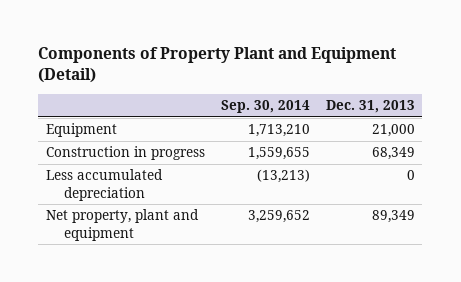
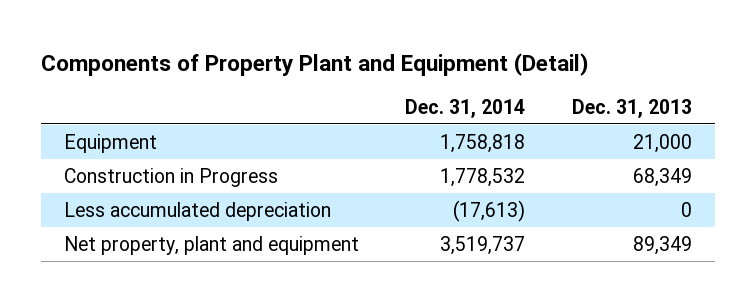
[220,99,310,113] Sep. 30, 2014 -> none
none -> [405,99,526,119] Dec. 31, 2014
[46,146,206,161] Construction in progress -> [63,167,278,187] Construction in Progress

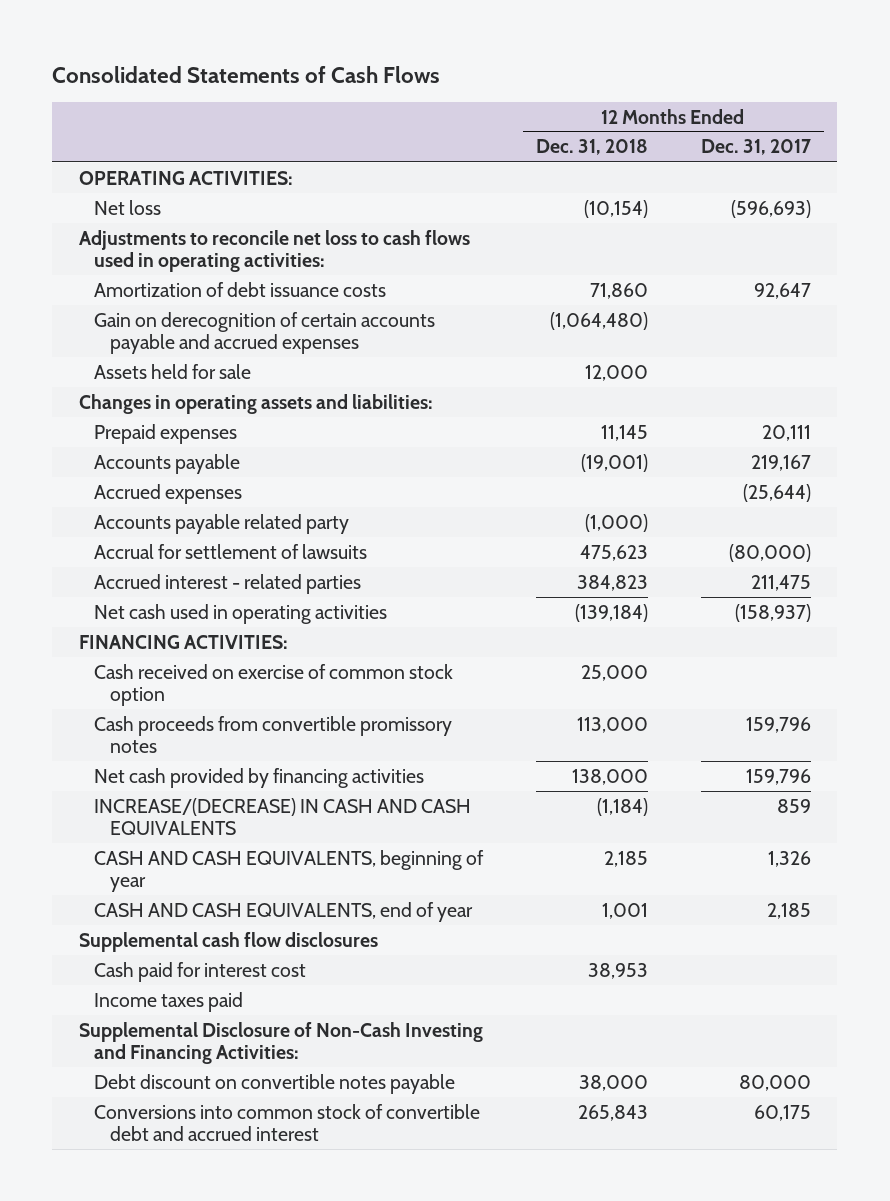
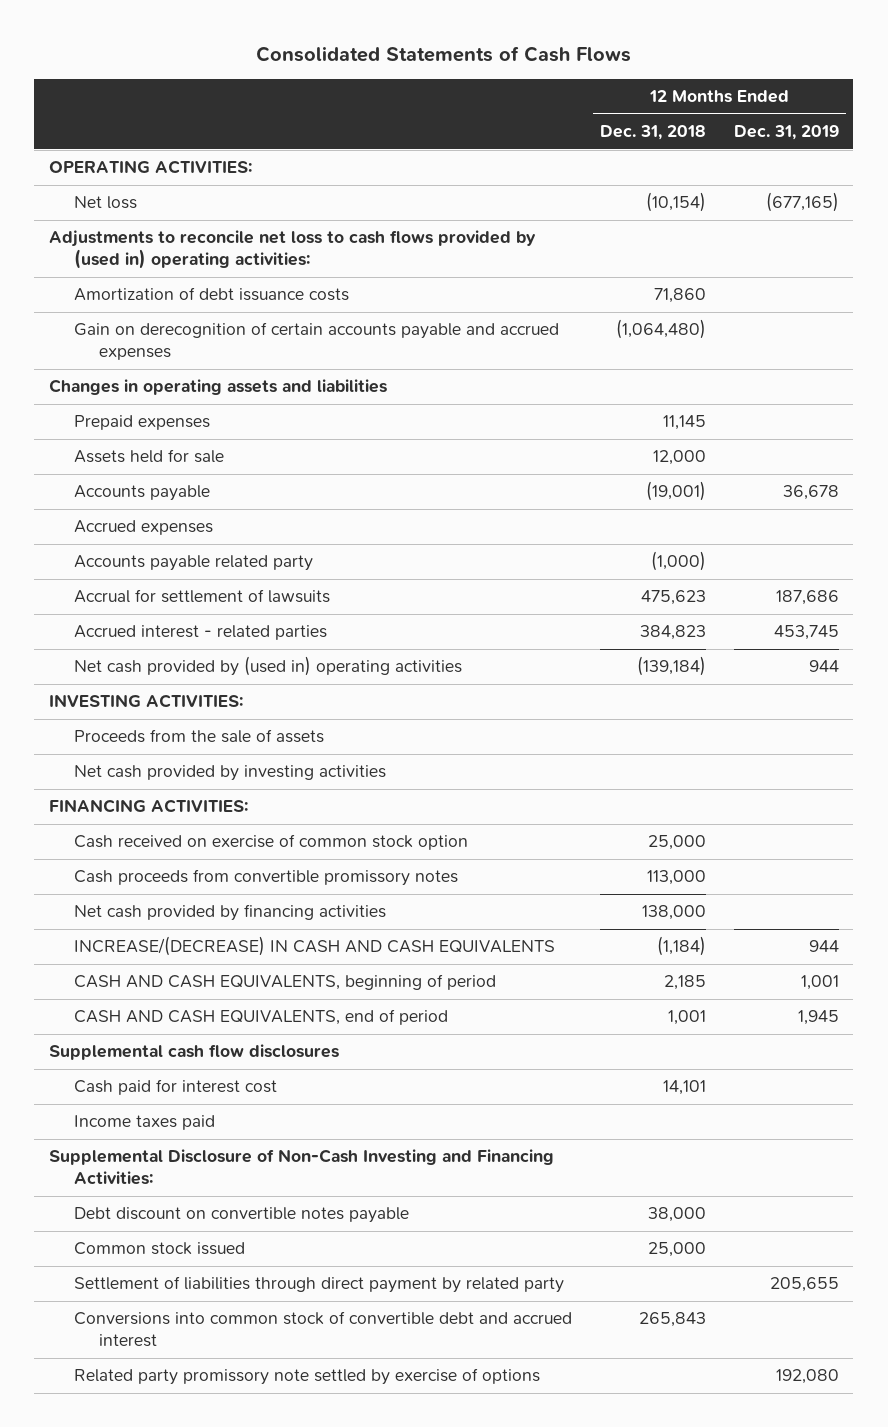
[700,139,811,156] Dec. 31, 2017 -> none
none -> [734,125,840,141] Dec. 31, 2019
[78,229,470,273] Adjustments to reconcile net loss to cash flows used in operating activities: -> [48,230,536,270] Adjustments to reconcile net loss to cash flows provided by (used in) operating activities:
[78,393,433,414] Changes in operating assets and liabilities: -> [48,379,387,396] Changes in operating assets and liabilities
[94,363,252,379] Assets held for sale -> [73,449,224,464] Assets held for sale
[94,603,388,624] Net cash used in operating activities -> [73,656,462,677] Net cash provided by (used in) operating activities
none -> [48,694,243,709] INVESTING ACTIVITIES:
none -> [73,729,324,744] Proceeds from the sale of assets
none -> [73,765,386,782] Net cash provided by investing activities
[94,849,485,893] CASH AND CASH EQUIVALENTS, beginning of year -> [73,974,496,991] CASH AND CASH EQUIVALENTS, beginning of period
[94,901,474,922] CASH AND CASH EQUIVALENTS, end of year -> [73,1009,448,1026] CASH AND CASH EQUIVALENTS, end of period
[587,962,648,979] 38,953 -> [662,1080,706,1096] 14,101
none -> [73,1242,245,1256] Common stock issued
none -> [73,1276,564,1294] Settlement of liabilities through direct payment by related party
none -> [73,1368,540,1386] Related party promissory note settled by exercise of options

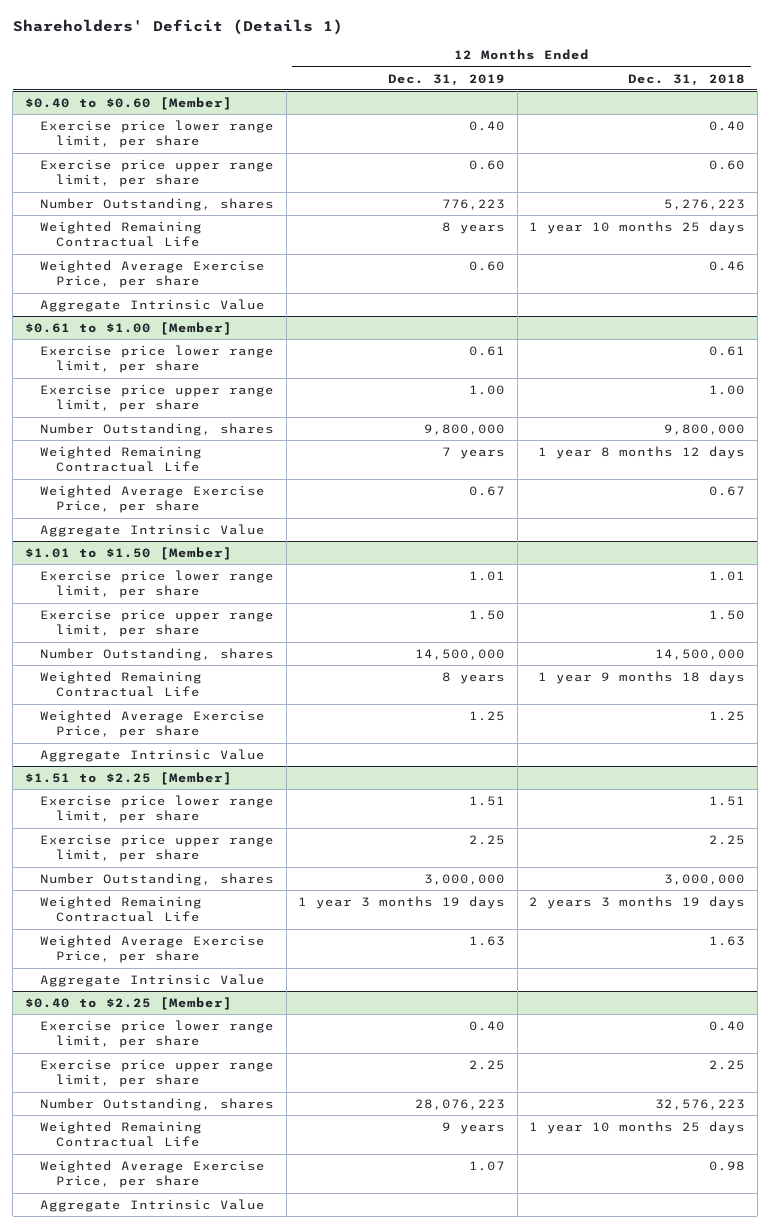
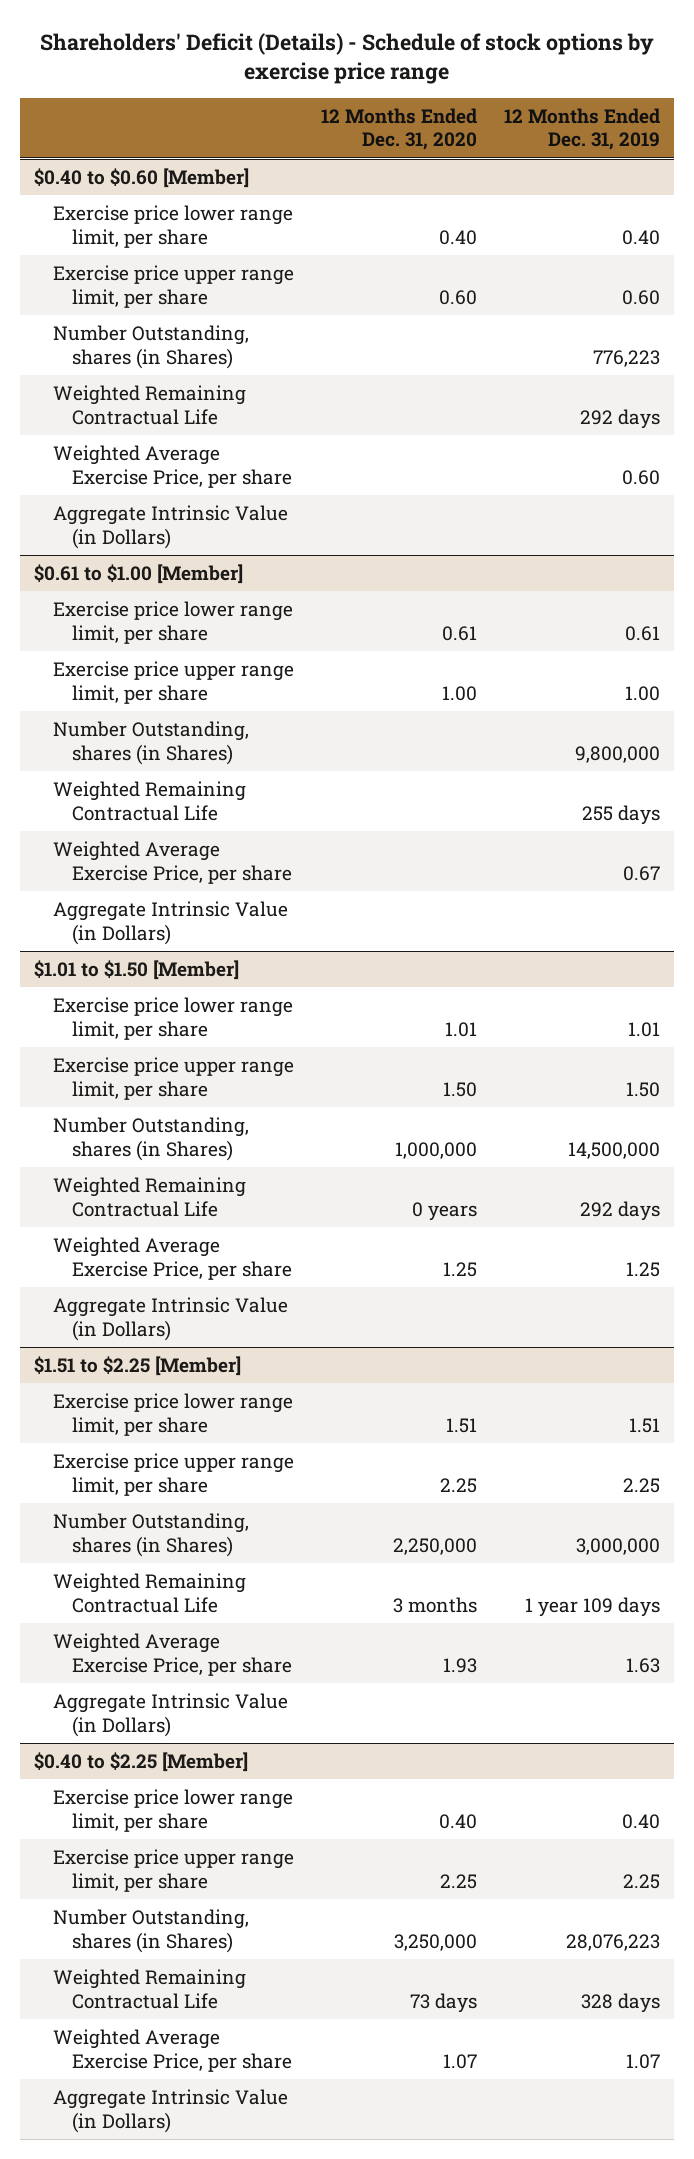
[12,19,343,36] Shareholders' Deficit (Details 1) -> [39,32,654,84] Shareholders' Deficit (Details) - Schedule of stock options by exercise price range
[628,73,746,86] Dec. 31, 2018 -> none
none -> [320,107,477,151] 12 Months Ended Dec. 31, 2020
[40,197,275,211] Number Outstanding, shares -> [52,324,249,369] Number Outstanding, shares (in Shares)
[442,221,506,234] 8 years -> [579,408,660,429] 292 days
[40,298,266,312] Aggregate Intrinsic Value -> [52,504,288,549] Aggregate Intrinsic Value (in Dollars)
[40,422,275,436] Number Outstanding, shares -> [52,720,249,765] Number Outstanding, shares (in Shares)
[442,446,506,459] 7 years -> [581,804,660,825] 255 days
[40,523,266,537] Aggregate Intrinsic Value -> [52,900,288,945] Aggregate Intrinsic Value (in Dollars)
[40,647,275,661] Number Outstanding, shares -> [52,1116,249,1161] Number Outstanding, shares (in Shares)
[442,671,506,684] 8 years -> [579,1200,660,1221] 292 days
[40,748,266,762] Aggregate Intrinsic Value -> [52,1296,288,1341] Aggregate Intrinsic Value (in Dollars)
[40,872,275,886] Number Outstanding, shares -> [52,1512,249,1557] Number Outstanding, shares (in Shares)
[298,895,506,909] 1 year 3 months 19 days -> [524,1596,660,1617] 1 year 109 days
[40,973,266,987] Aggregate Intrinsic Value -> [52,1692,288,1737] Aggregate Intrinsic Value (in Dollars)
[40,1097,275,1111] Number Outstanding, shares -> [52,1908,249,1953] Number Outstanding, shares (in Shares)
[442,1121,506,1134] 9 years -> [580,1992,660,2013] 328 days
[40,1198,266,1212] Aggregate Intrinsic Value -> [52,2088,288,2133] Aggregate Intrinsic Value (in Dollars)

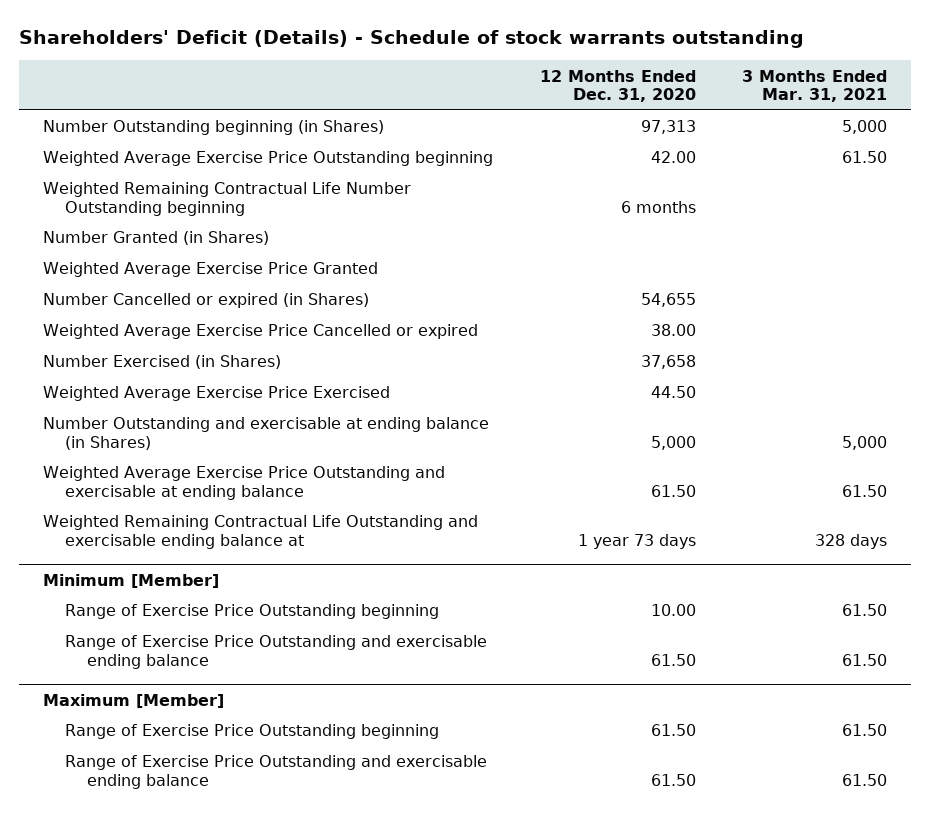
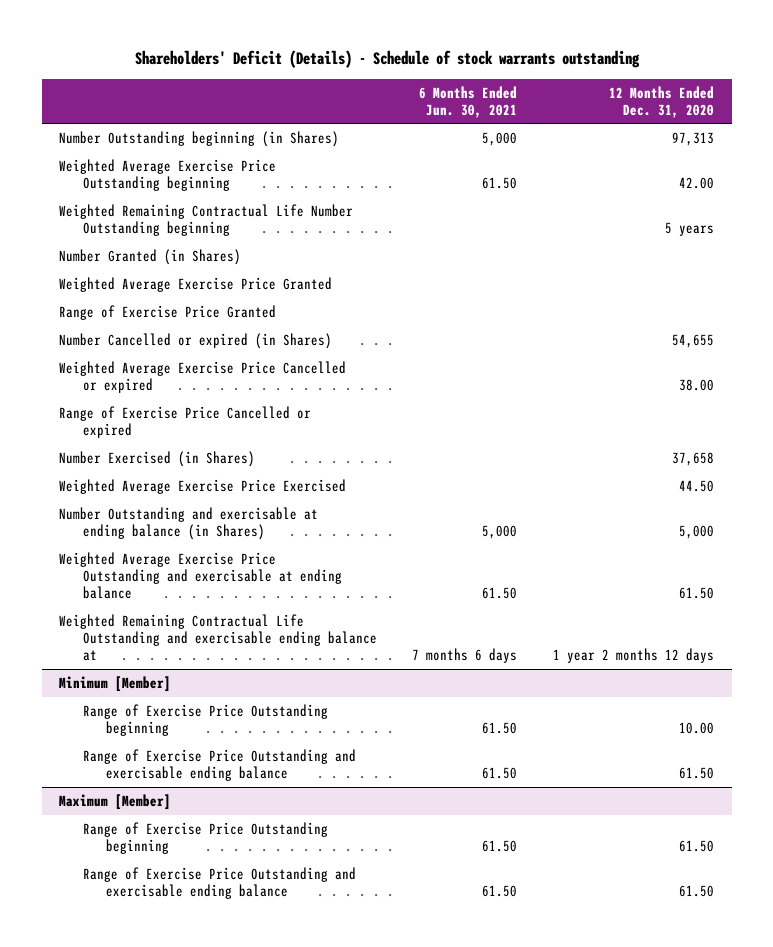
[742,69,888,103] 3 Months Ended Mar. 31, 2021 -> none
none -> [419,85,518,118] 6 Months Ended Jun. 30, 2021
[620,200,696,213] 6 months -> [664,221,714,236] 5 years
none -> [59,304,277,320] Range of Exercise Price Granted
none -> [59,405,312,438] Range of Exercise Price Cancelled or expired
[577,533,696,549] 1 year 73 days -> [552,647,714,663] 1 year 2 months 12 days

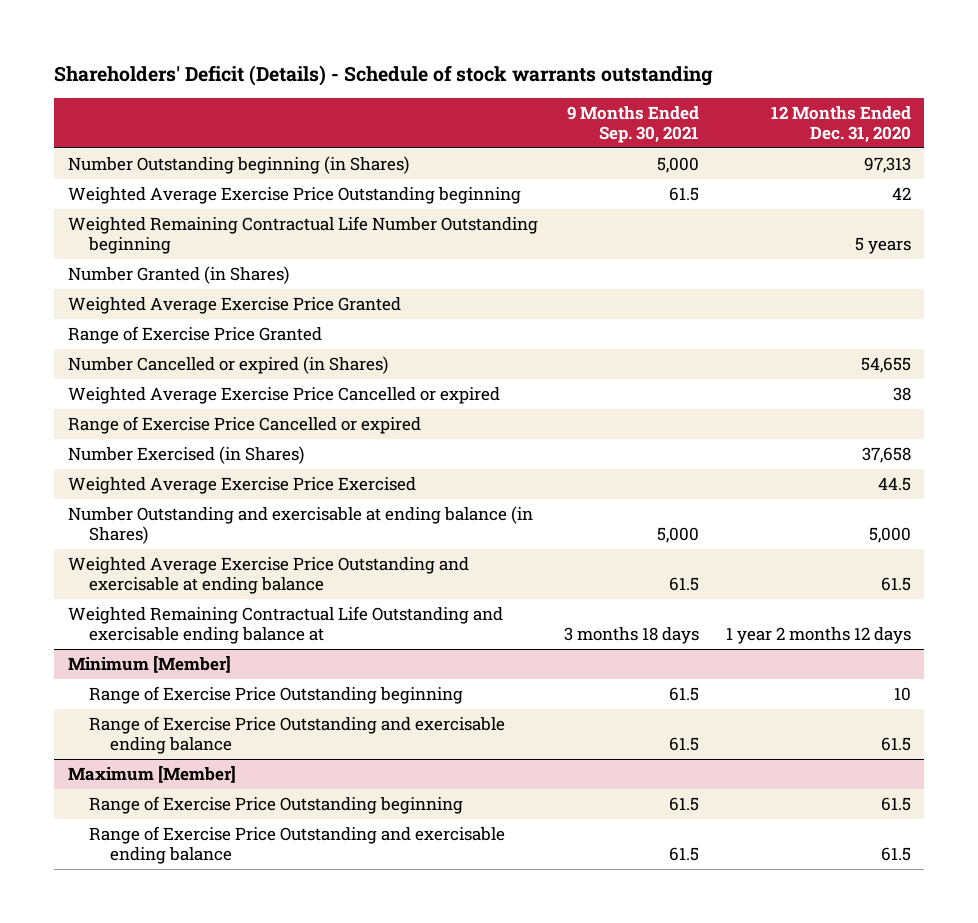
[419,85,518,118] 6 Months Ended Jun. 30, 2021 -> none
none -> [567,105,700,143] 9 Months Ended Sep. 30, 2021
[678,176,714,189] 42.00 -> [891,187,911,201] 42
[678,378,714,391] 38.00 -> [892,387,911,402] 38
[678,479,714,492] 44.50 -> [877,477,911,492] 44.5
[678,586,714,599] 61.50 -> [880,577,911,592] 61.5
[678,721,714,734] 10.00 -> [893,687,911,702] 10
[678,766,714,779] 61.50 -> [880,737,911,752] 61.5
[678,839,714,852] 61.50 -> [880,797,911,812] 61.5
[678,884,714,897] 61.50 -> [880,847,911,862] 61.5

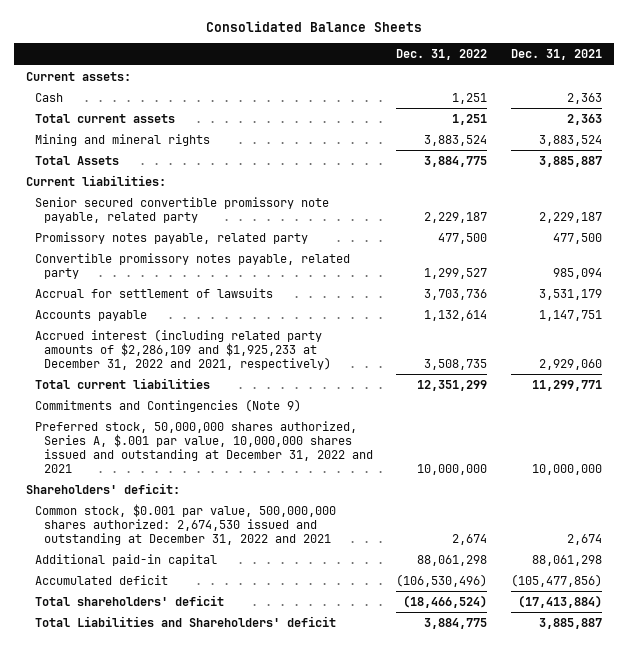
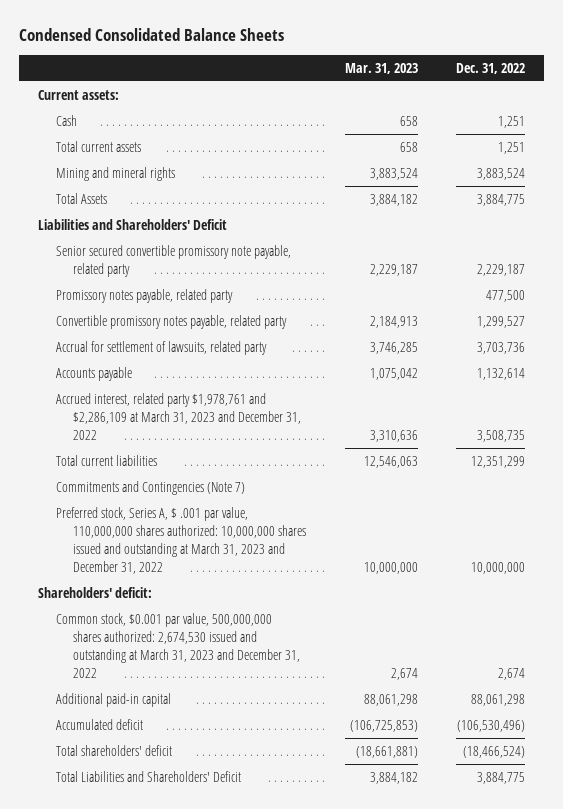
[206,20,423,32] Consolidated Balance Sheets -> [19,28,285,42] Condensed Consolidated Balance Sheets
[511,49,603,61] Dec. 31, 2021 -> none
none -> [344,63,418,75] Mar. 31, 2023
[26,174,167,186] Current liabilities: -> none
none -> [38,218,228,230] Liabilities and Shareholders' Deficit
[34,287,273,298] Accrual for settlement of lawsuits -> [55,340,267,355] Accrual for settlement of lawsuits, related party
[34,328,331,370] Accrued interest (including related party amounts of $2,286,109 and $1,925,233 at December 31, 2022 and 2021, respectively) -> [55,392,302,440] Accrued interest, related party $1,978,761 and $2,286,109 at March 31, 2023 and December 31, 2022
[34,398,301,412] Commitments and Contingencies (Note 9) -> [55,480,245,495] Commitments and Contingencies (Note 7)
[34,420,373,473] Preferred stock, 50,000,000 shares authorized, Series A, $.001 par value, 10,000,000 shares issued and outstanding at December 31, 2022 and 2021 -> [55,506,307,574] Preferred stock, Series A, $ .001 par value, 110,000,000 shares authorized: 10,000,000 shares issued and outstanding at March 31, 2023 and December 31, 2022
[34,503,336,545] Common stock, $0.001 par value, 500,000,000 shares authorized: 2,674,530 issued and outstanding at December 31, 2022 and 2021 -> [55,612,301,678] Common stock, $0.001 par value, 500,000,000 shares authorized: 2,674,530 issued and outstanding at March 31, 2023 and December 31, 2022
[34,615,336,627] Total Liabilities and Shareholders' deficit -> [55,770,241,782] Total Liabilities and Shareholders' Deficit

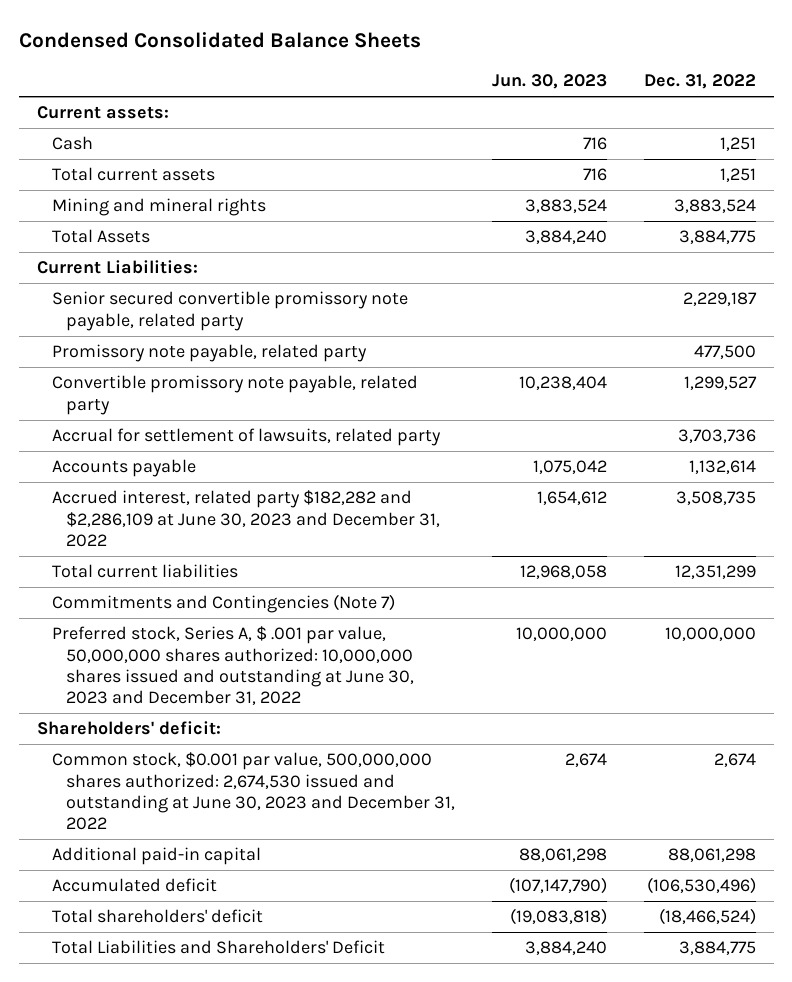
[344,63,418,75] Mar. 31, 2023 -> none
none -> [492,74,608,90] Jun. 30, 2023
[38,218,228,230] Liabilities and Shareholders' Deficit -> none
none -> [36,260,198,275] Current Liabilities:
[55,288,233,303] Promissory notes payable, related party -> [51,344,367,363] Promissory note payable, related party
[55,314,287,329] Convertible promissory notes payable, related party -> [51,375,418,415] Convertible promissory note payable, related party
[55,392,302,440] Accrued interest, related party $1,978,761 and $2,286,109 at March 31, 2023 and December 31, 2022 -> [51,490,441,547] Accrued interest, related party $182,282 and $2,286,109 at June 30, 2023 and December 31, 2022
[55,506,307,574] Preferred stock, Series A, $ .001 par value, 110,000,000 shares authorized: 10,000,000 shares issued and outstanding at March 31, 2023 and December 31, 2022 -> [51,626,415,705] Preferred stock, Series A, $ .001 par value, 50,000,000 shares authorized: 10,000,000 shares issued and outstanding at June 30, 2023 and December 31, 2022
[55,612,301,678] Common stock, $0.001 par value, 500,000,000 shares authorized: 2,674,530 issued and outstanding at March 31, 2023 and December 31, 2022 -> [51,752,456,830] Common stock, $0.001 par value, 500,000,000 shares authorized: 2,674,530 issued and outstanding at June 30, 2023 and December 31, 2022

